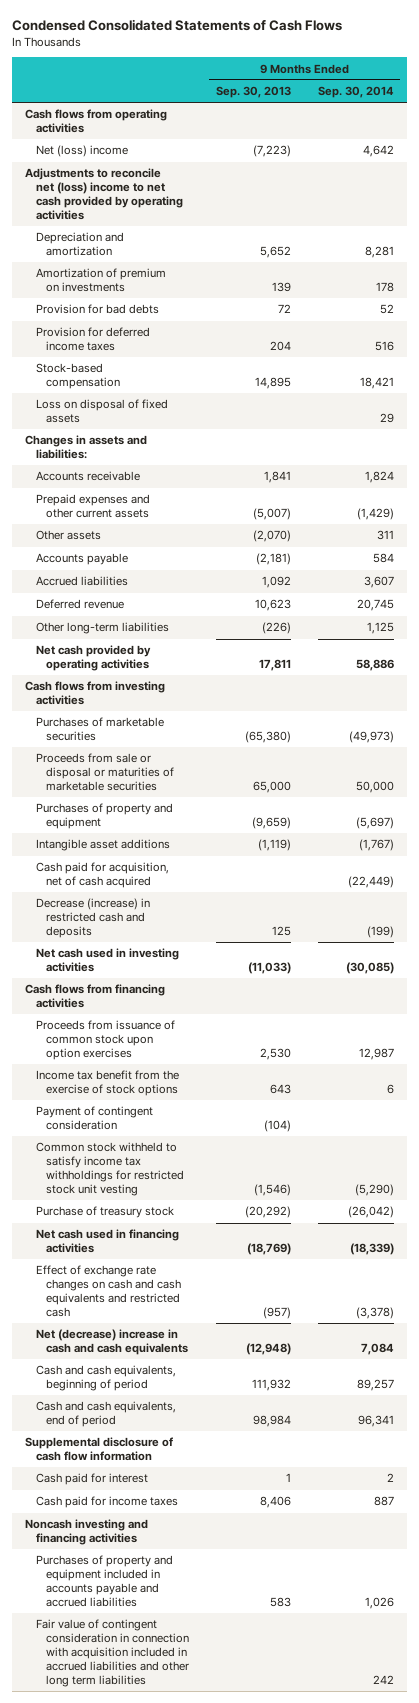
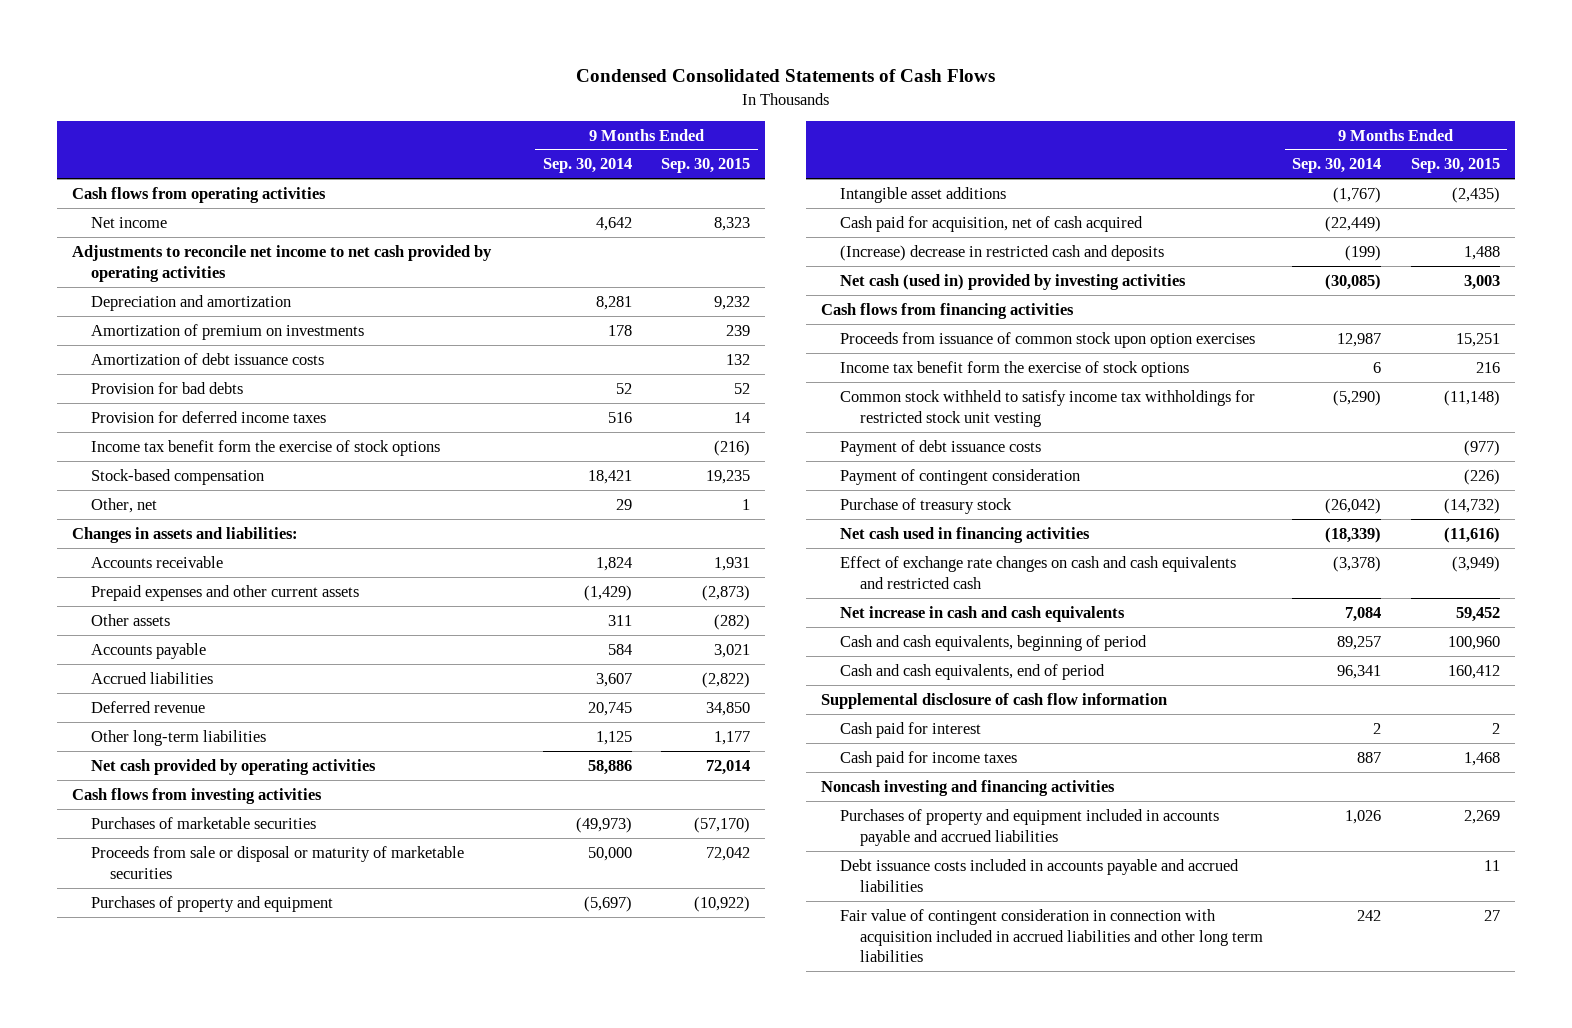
[215,86,291,99] Sep. 30, 2013 -> none
none -> [661,158,751,174] Sep. 30, 2015
[35,145,128,158] Net (loss) income -> [91,216,168,228] Net income
[25,168,183,220] Adjustments to reconcile net (loss) income to net cash provided by operating activities -> [71,244,492,282] Adjustments to reconcile net income to net cash provided by operating activities
none -> [91,352,325,365] Amortization of debt issuance costs
none -> [91,439,441,456] Income tax benefit form the exercise of stock options
[35,399,168,424] Loss on disposal of fixed assets -> none
none -> [91,497,158,513] Other, net
[35,753,175,792] Proceeds from sale or disposal or maturities of marketable securities -> [91,845,465,879] Proceeds from sale or disposal or maturity of marketable securities
[35,898,150,939] Decrease (increase) in restricted cash and deposits -> [840,244,1165,261] (Increase) decrease in restricted cash and deposits
[35,948,179,973] Net cash used in investing activities -> [840,273,1187,290] Net cash (used in) provided by investing activities
[35,1070,179,1097] Income tax benefit from the exercise of stock options -> [840,360,1190,377] Income tax benefit form the exercise of stock options
none -> [840,439,1042,456] Payment of debt issuance costs
[35,1106,153,1131] Payment of contingent consideration -> [840,468,1081,485] Payment of contingent consideration
[35,1329,189,1356] Net (decrease) increase in cash and cash equivalents -> [840,605,1126,622] Net increase in cash and cash equivalents
none -> [840,858,1240,892] Debt issuance costs included in accounts payable and accrued liabilities

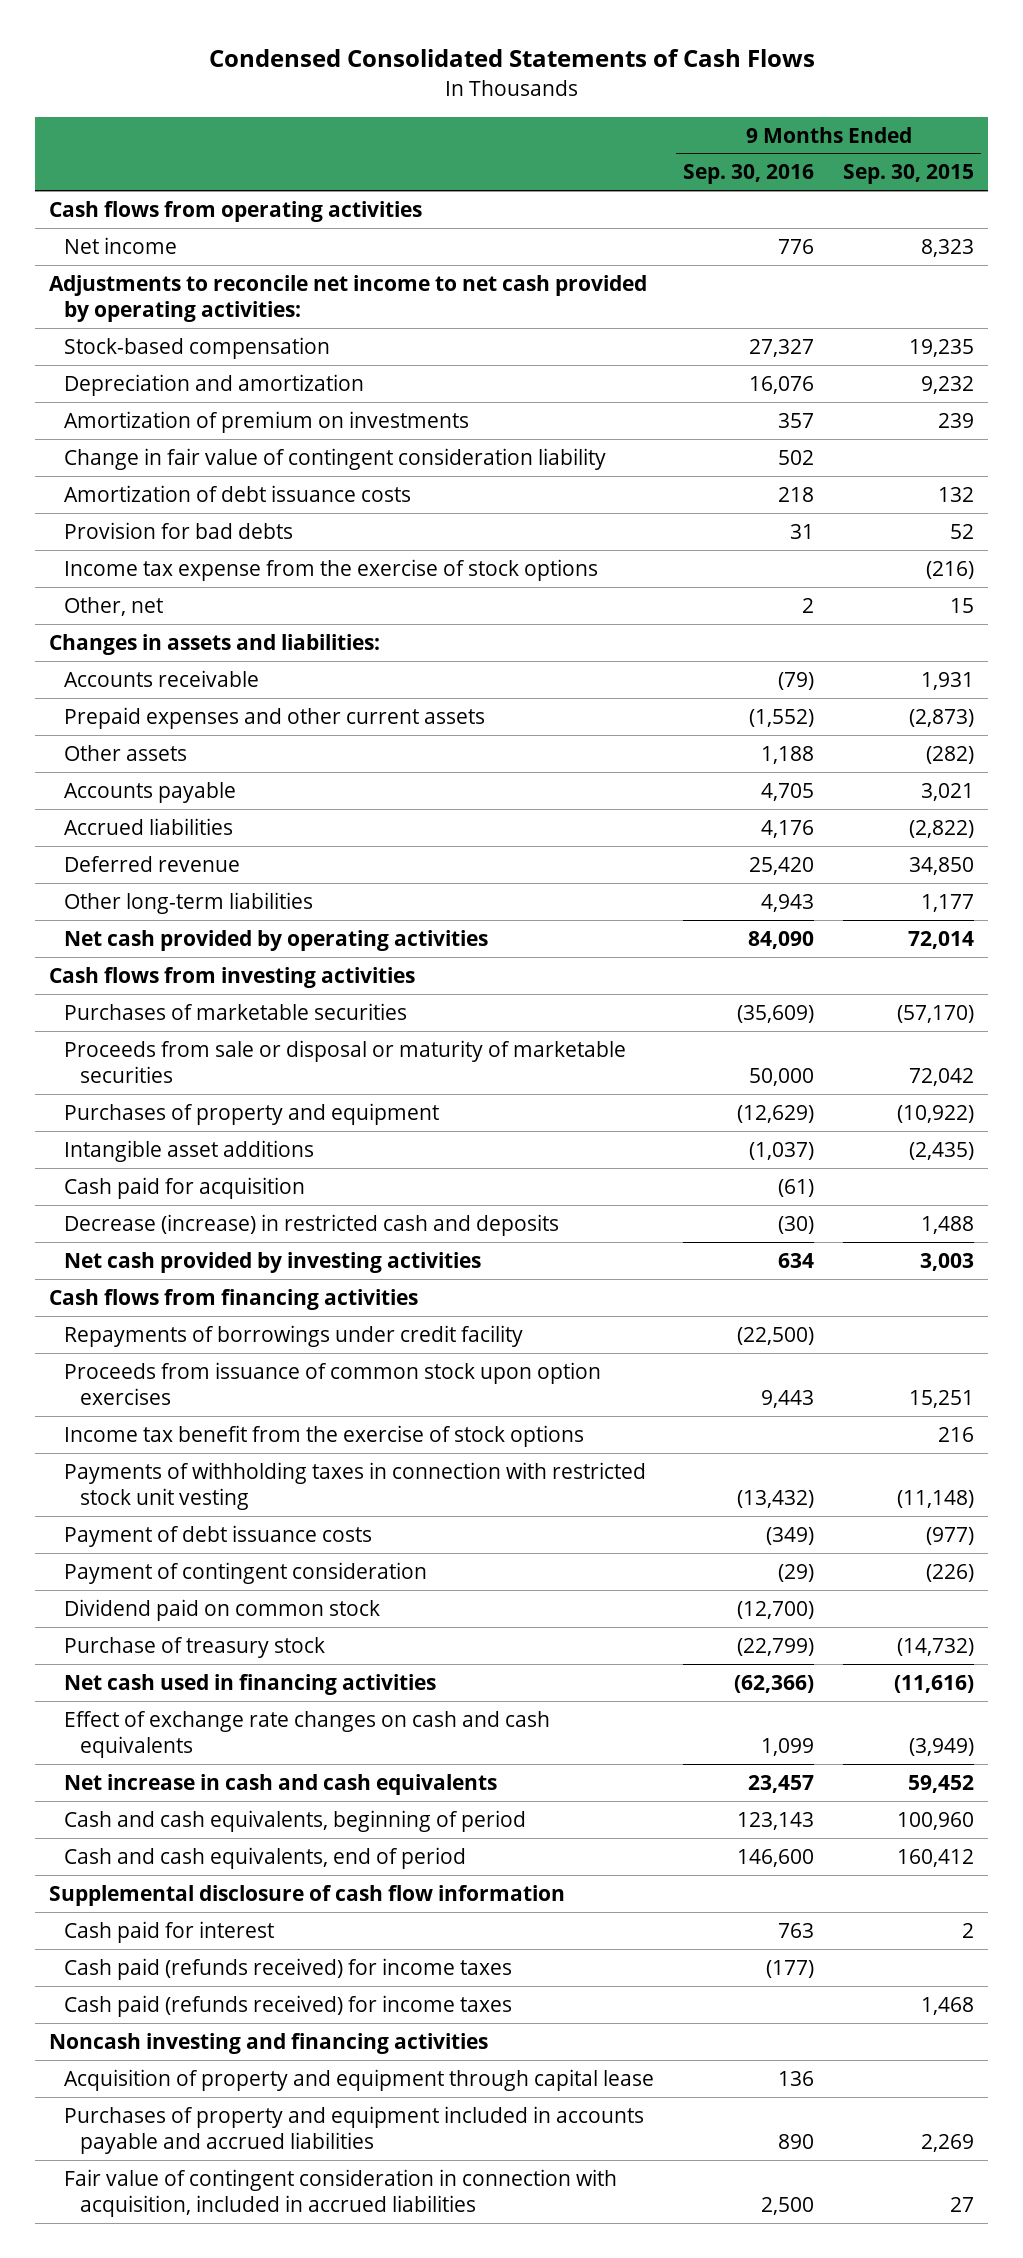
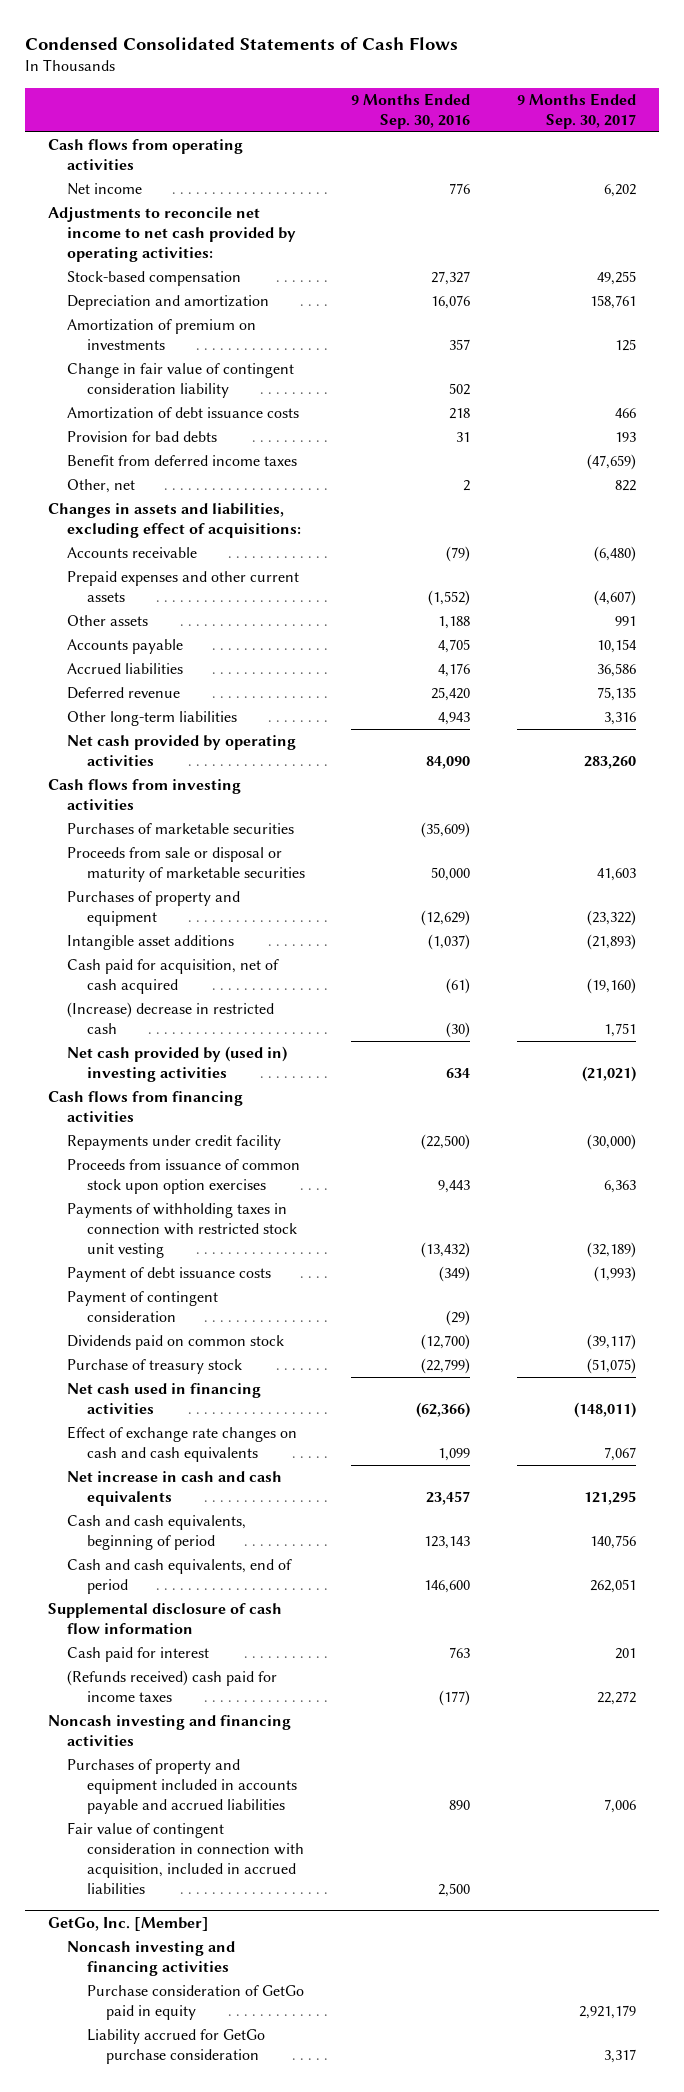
[842,164,974,185] Sep. 30, 2015 -> none
none -> [516,93,636,129] 9 Months Ended Sep. 30, 2017
[64,558,599,581] Income tax expense from the exercise of stock options -> none
none -> [67,455,298,467] Benefit from deferred income taxes
[49,633,381,655] Changes in assets and liabilities: -> [47,503,302,539] Changes in assets and liabilities, excluding effect of acquisitions:
[64,1176,306,1199] Cash paid for acquisition -> [67,959,280,995] Cash paid for acquisition, net of cash acquired
[64,1213,560,1236] Decrease (increase) in restricted cash and deposits -> [67,1002,275,1035] (Increase) decrease in restricted cash
[64,1251,482,1273] Net cash provided by investing activities -> [67,1046,288,1083] Net cash provided by (used in) investing activities
[64,1324,524,1347] Repayments of borrowings under credit facility -> [67,1135,282,1151] Repayments under credit facility
[64,1424,585,1447] Income tax benefit from the exercise of stock options -> none
[64,1598,381,1621] Dividend paid on common stock -> [67,1335,285,1351] Dividends paid on common stock
[64,1994,513,2017] Cash paid (refunds received) for income taxes -> none
[64,1957,513,1980] Cash paid (refunds received) for income taxes -> [67,1670,278,1703] (Refunds received) cash paid for income taxes
[64,2068,655,2091] Acquisition of property and equipment through capital lease -> none
none -> [47,1917,209,1932] GetGo, Inc. [Member]
none -> [67,1941,236,1977] Noncash investing and financing activities
none -> [86,1985,304,2021] Purchase consideration of GetGo paid in equity
none -> [86,2029,265,2065] Liability accrued for GetGo purchase consideration

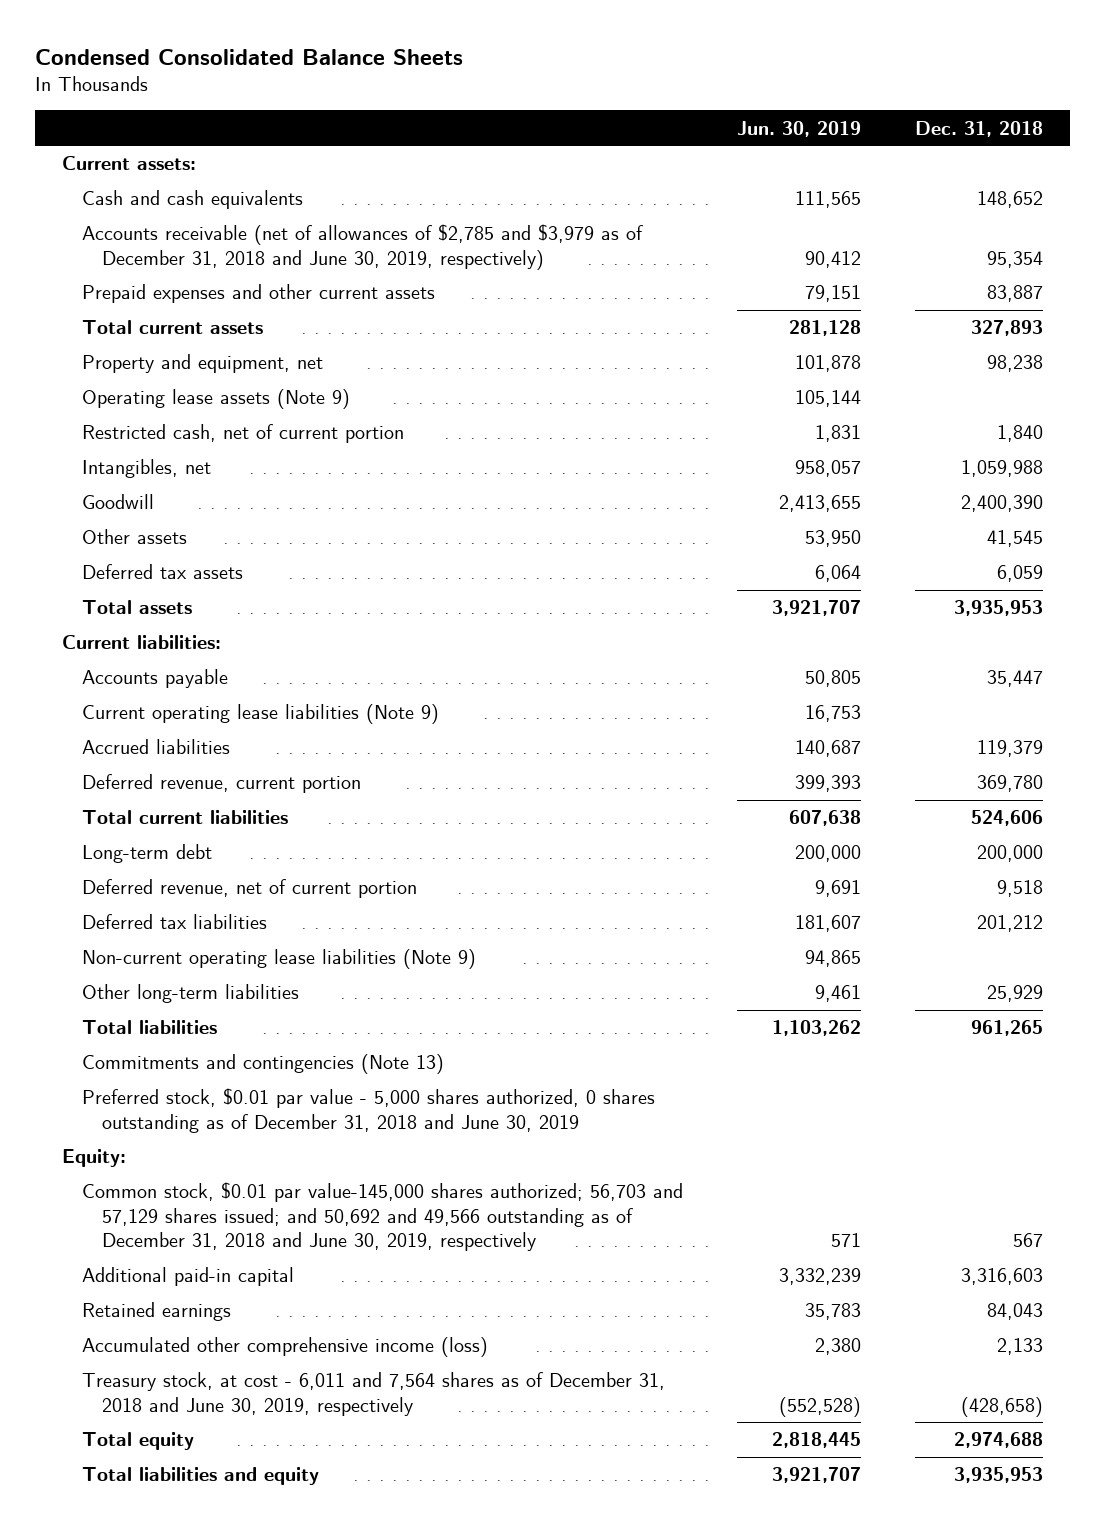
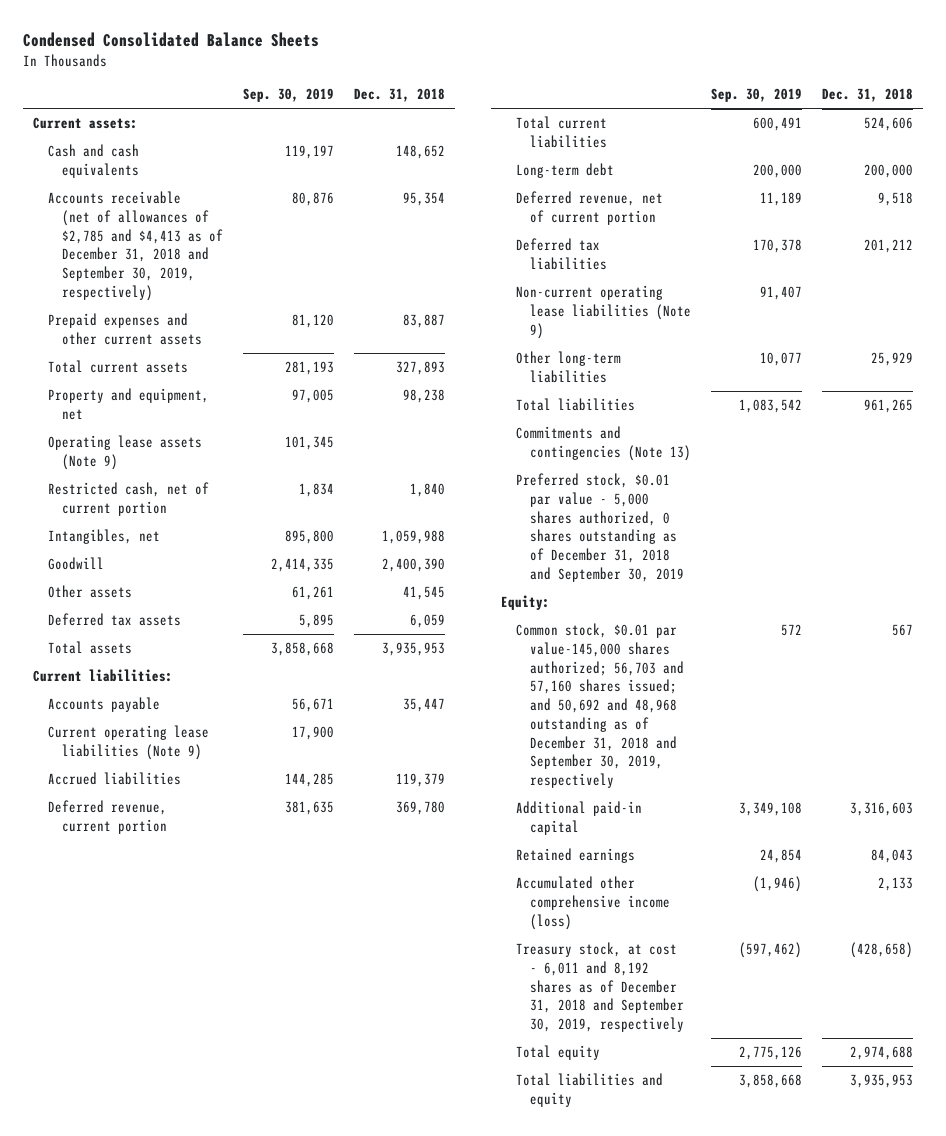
[736,120,861,137] Jun. 30, 2019 -> none
none -> [243,88,335,103] Sep. 30, 2019
[81,224,643,270] Accounts receivable (net of allowances of $2,785 and $3,979 as of December 31, 2018 and June 30, 2019, respectively) -> [47,191,224,301] Accounts receivable (net of allowances of $2,785 and $4,413 as of December 31, 2018 and September 30, 2019, respectively)
[81,1088,655,1133] Preferred stock, $0.01 par value - 5,000 shares authorized, 0 shares outstanding as of December 31, 2018 and June 30, 2019 -> [515,473,685,582] Preferred stock, $0.01 par value - 5,000 shares authorized, 0 shares outstanding as of December 31, 2018 and September 30, 2019
[81,1182,683,1252] Common stock, $0.01 par value-145,000 shares authorized; 56,703 and 57,129 shares issued; and 50,692 and 49,566 outstanding as of December 31, 2018 and June 30, 2019, respectively -> [515,623,685,789] Common stock, $0.01 par value-145,000 shares authorized; 56,703 and 57,160 shares issued; and 50,692 and 48,968 outstanding as of December 31, 2018 and September 30, 2019, respectively
[81,1372,665,1416] Treasury stock, at cost - 6,011 and 7,564 shares as of December 31, 2018 and June 30, 2019, respectively -> [515,942,685,1033] Treasury stock, at cost - 6,011 and 8,192 shares as of December 31, 2018 and September 30, 2019, respectively

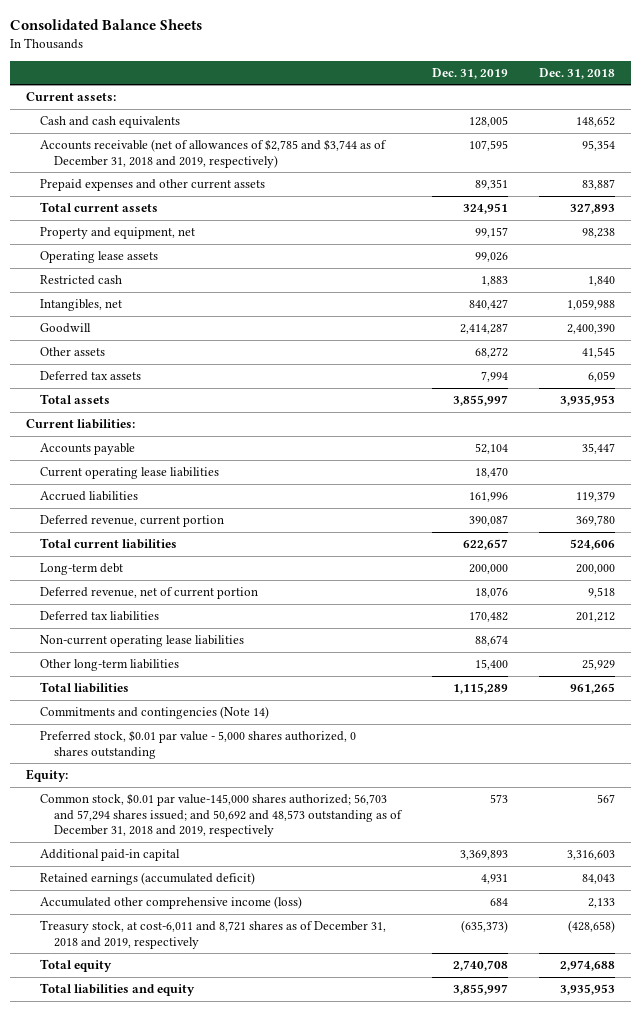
[23,31,320,47] Condensed Consolidated Balance Sheets -> [10,19,203,31] Consolidated Balance Sheets
[243,88,335,103] Sep. 30, 2019 -> none
none -> [432,67,509,79] Dec. 31, 2019
[47,191,224,301] Accounts receivable (net of allowances of $2,785 and $4,413 as of December 31, 2018 and September 30, 2019, respectively) -> [40,138,388,168] Accounts receivable (net of allowances of $2,785 and $3,744 as of December 31, 2018 and 2019, respectively)
[47,435,202,470] Operating lease assets (Note 9) -> [40,250,159,263] Operating lease assets
[47,482,209,516] Restricted cash, net of current portion -> [40,274,123,285] Restricted cash
[47,725,209,760] Current operating lease liabilities (Note 9) -> [40,466,220,479] Current operating lease liabilities
[515,285,692,339] Non-current operating lease liabilities (Note 9) -> [40,634,245,647] Non-current operating lease liabilities
[515,426,692,461] Commitments and contingencies (Note 13) -> [40,705,270,719] Commitments and contingencies (Note 14)
[515,473,685,582] Preferred stock, $0.01 par value - 5,000 shares authorized, 0 shares outstanding as of December 31, 2018 and September 30, 2019 -> [40,729,357,759] Preferred stock, $0.01 par value - 5,000 shares authorized, 0 shares outstanding
[515,623,685,789] Common stock, $0.01 par value-145,000 shares authorized; 56,703 and 57,160 shares issued; and 50,692 and 48,968 outstanding as of December 31, 2018 and September 30, 2019, respectively -> [40,792,404,838] Common stock, $0.01 par value-145,000 shares authorized; 56,703 and 57,294 shares issued; and 50,692 and 48,573 outstanding as of December 31, 2018 and 2019, respectively
[515,848,635,864] Retained earnings -> [40,871,256,885] Retained earnings (accumulated deficit)
[515,942,685,1033] Treasury stock, at cost - 6,011 and 8,192 shares as of December 31, 2018 and September 30, 2019, respectively -> [40,919,387,949] Treasury stock, at cost-6,011 and 8,721 shares as of December 31, 2018 and 2019, respectively

